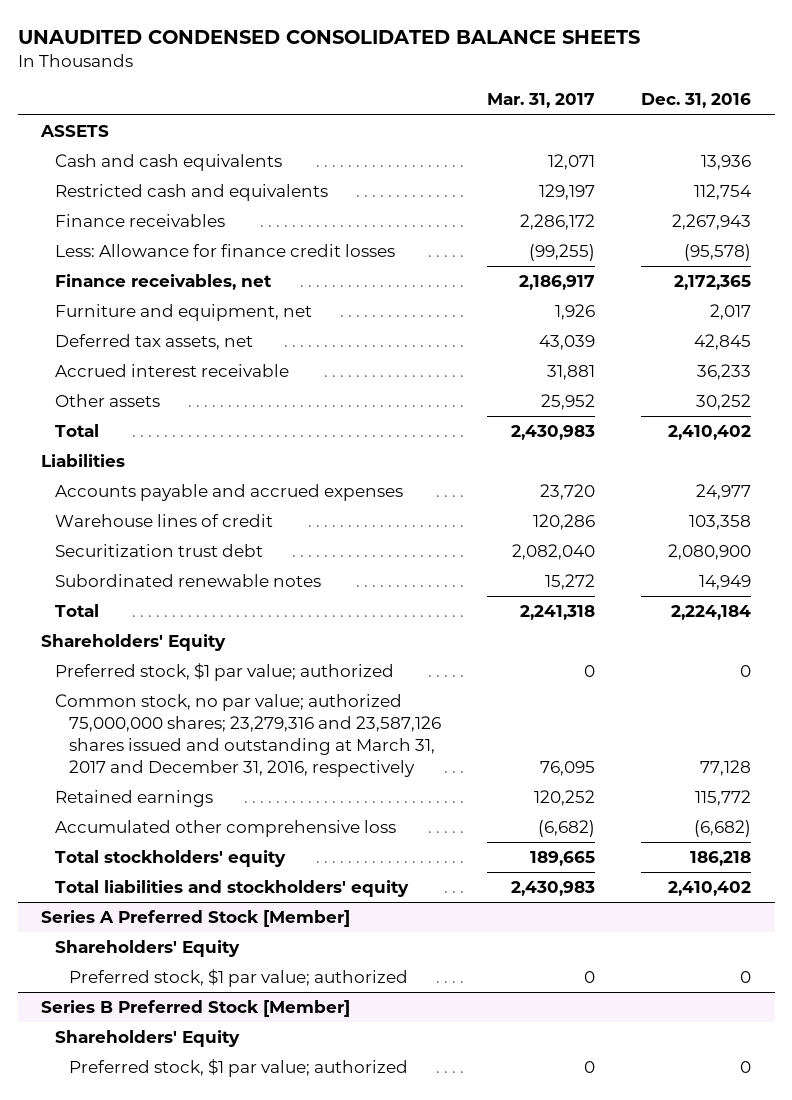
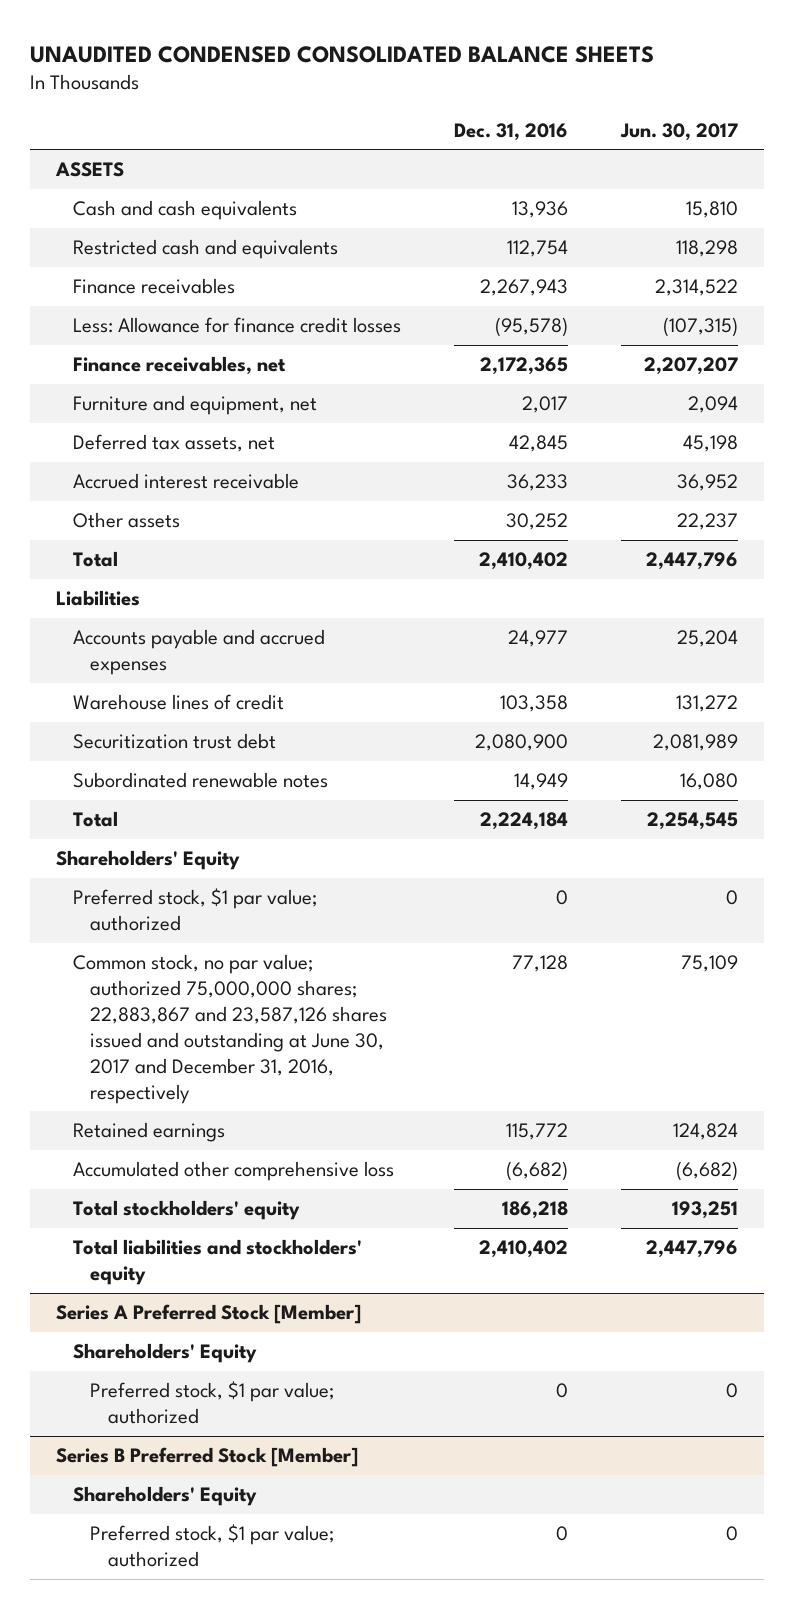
[487,93,596,109] Mar. 31, 2017 -> none
none -> [620,122,739,141] Jun. 30, 2017
[54,694,441,777] Common stock, no par value; authorized 75,000,000 shares; 23,279,316 and 23,587,126 shares issued and outstanding at March 31, 2017 and December 31, 2016, respectively -> [73,954,388,1104] Common stock, no par value; authorized 75,000,000 shares; 22,883,867 and 23,587,126 shares issued and outstanding at June 30, 2017 and December 31, 2016, respectively

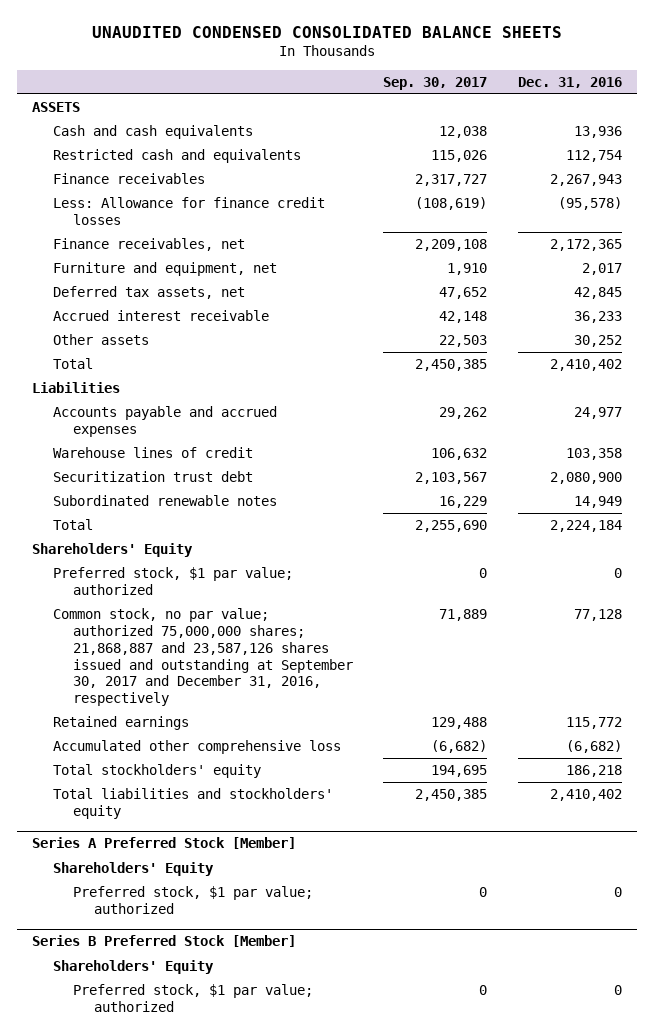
[620,122,739,141] Jun. 30, 2017 -> none
none -> [383,76,488,90] Sep. 30, 2017
[73,954,388,1104] Common stock, no par value; authorized 75,000,000 shares; 22,883,867 and 23,587,126 shares issued and outstanding at June 30, 2017 and December 31, 2016, respectively -> [52,608,354,707] Common stock, no par value; authorized 75,000,000 shares; 21,868,887 and 23,587,126 shares issued and outstanding at September 30, 2017 and December 31, 2016, respectively

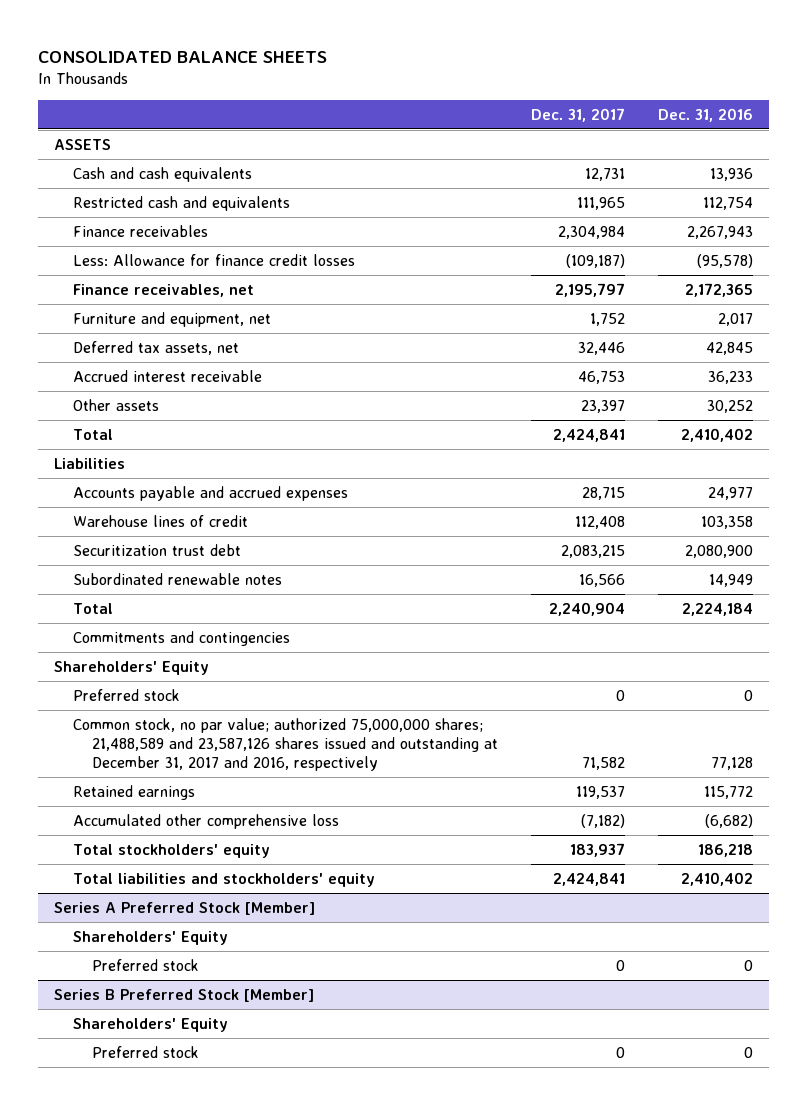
[91,25,562,38] UNAUDITED CONDENSED CONSOLIDATED BALANCE SHEETS -> [37,50,327,63] CONSOLIDATED BALANCE SHEETS
[383,76,488,90] Sep. 30, 2017 -> none
none -> [531,107,626,122] Dec. 31, 2017
none -> [73,630,291,646] Commitments and contingencies
[52,567,293,595] Preferred stock, $1 par value; authorized -> [73,688,181,701] Preferred stock
[52,608,354,707] Common stock, no par value; authorized 75,000,000 shares; 21,868,887 and 23,587,126 shares issued and outstanding at September 30, 2017 and December 31, 2016, respectively -> [73,717,499,771] Common stock, no par value; authorized 75,000,000 shares; 21,488,589 and 23,587,126 shares issued and outstanding at December 31, 2017 and 2016, respectively
[73,886,314,914] Preferred stock, $1 par value; authorized -> [92,958,200,971] Preferred stock
[73,984,314,1012] Preferred stock, $1 par value; authorized -> [92,1045,200,1058] Preferred stock

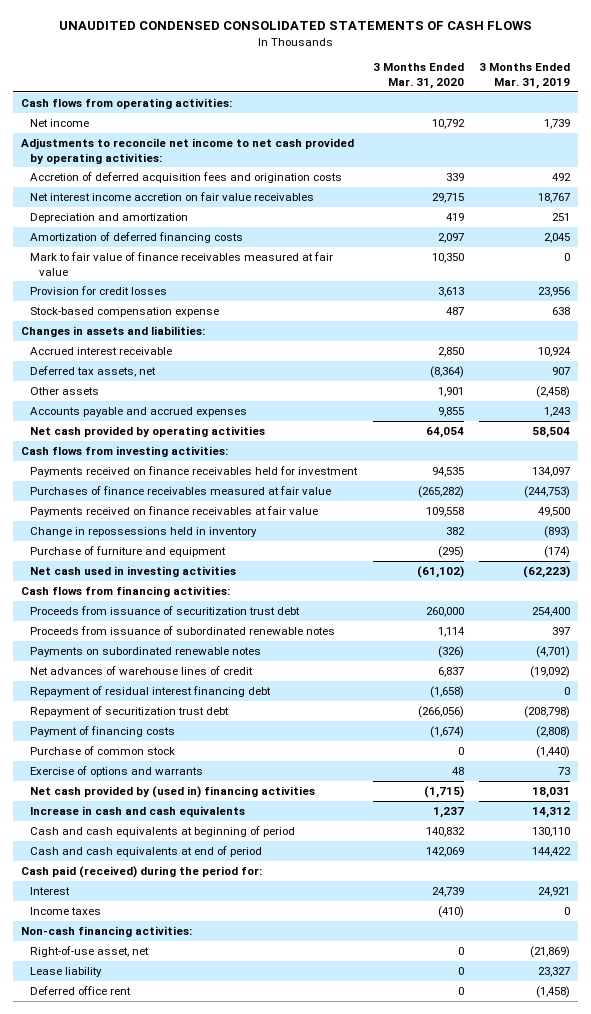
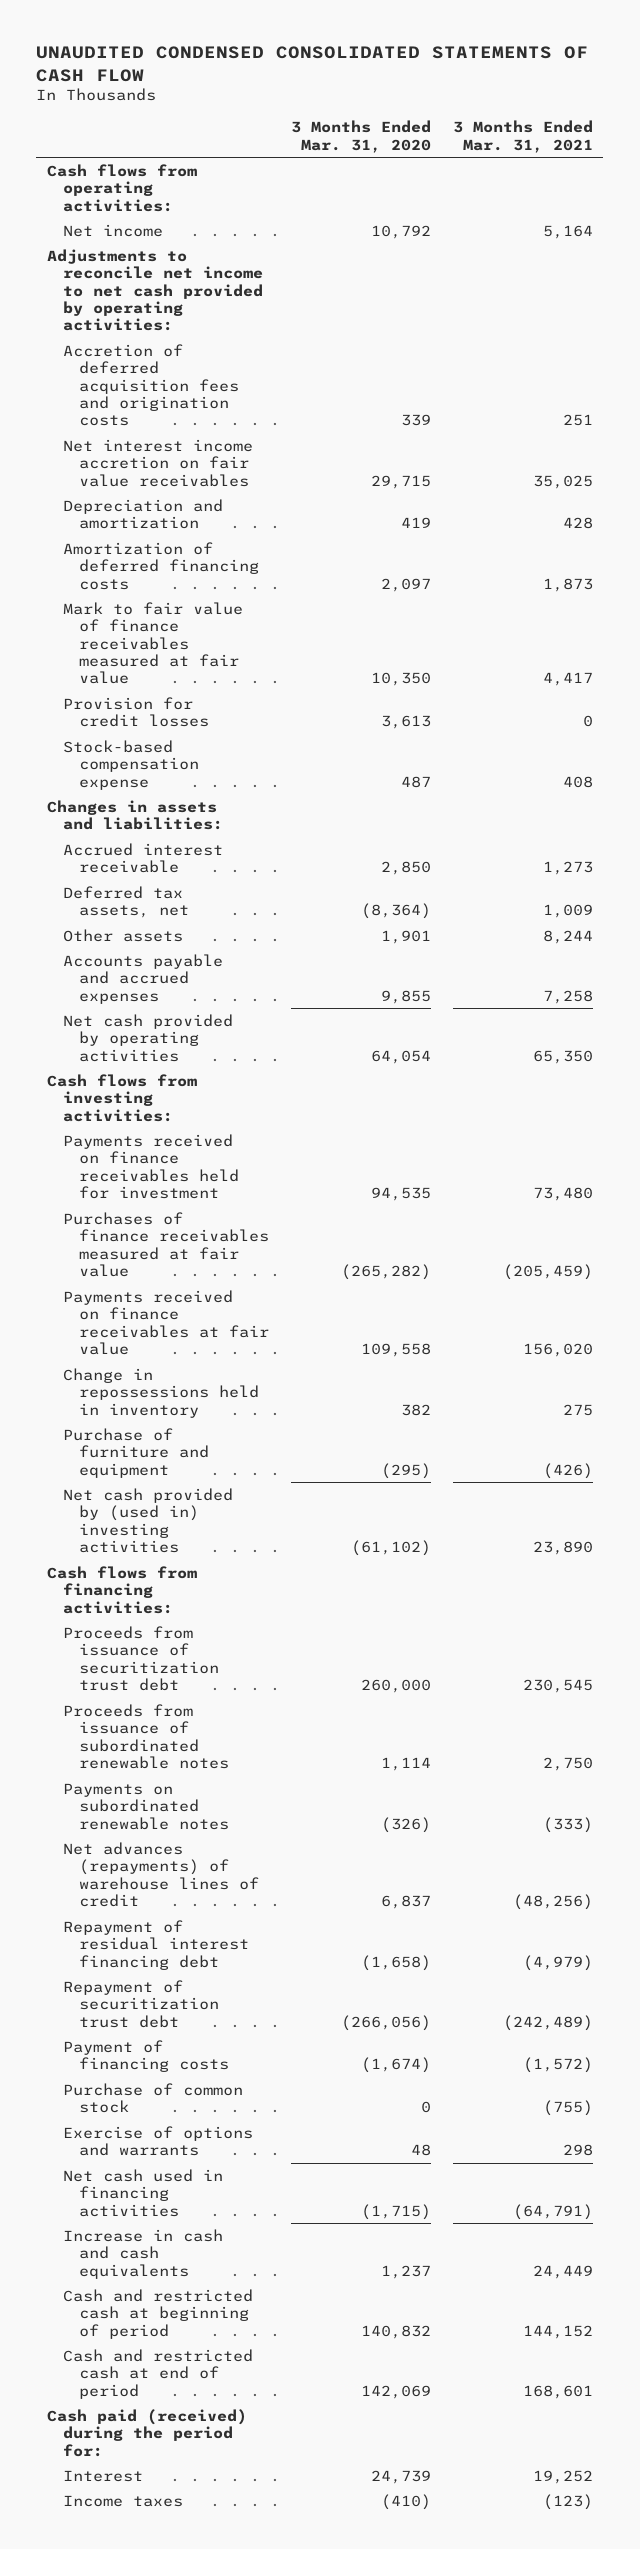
[58,21,532,31] UNAUDITED CONDENSED CONSOLIDATED STATEMENTS OF CASH FLOWS -> [36,46,589,82] UNAUDITED CONDENSED CONSOLIDATED STATEMENTS OF CASH FLOW
[479,63,571,89] 3 Months Ended Mar. 31, 2019 -> none
none -> [452,120,593,153] 3 Months Ended Mar. 31, 2021
[29,565,236,577] Net cash used in investing activities -> [63,1487,234,1553] Net cash provided by (used in) investing activities
[29,665,253,675] Net advances of warehouse lines of credit -> [63,1841,259,1907] Net advances (repayments) of warehouse lines of credit
[29,785,315,798] Net cash provided by (used in) financing activities -> [63,2168,224,2217] Net cash used in financing activities
[29,825,295,837] Cash and cash equivalents at beginning of period -> [63,2288,254,2339] Cash and restricted cash at beginning of period
[29,845,262,857] Cash and cash equivalents at end of period -> [63,2348,254,2399] Cash and restricted cash at end of period
[20,925,192,937] Non-cash financing activities: -> none
[29,945,149,957] Right-of-use asset, net -> none
[29,966,102,977] Lease liability -> none
[29,985,131,995] Deferred office rent -> none

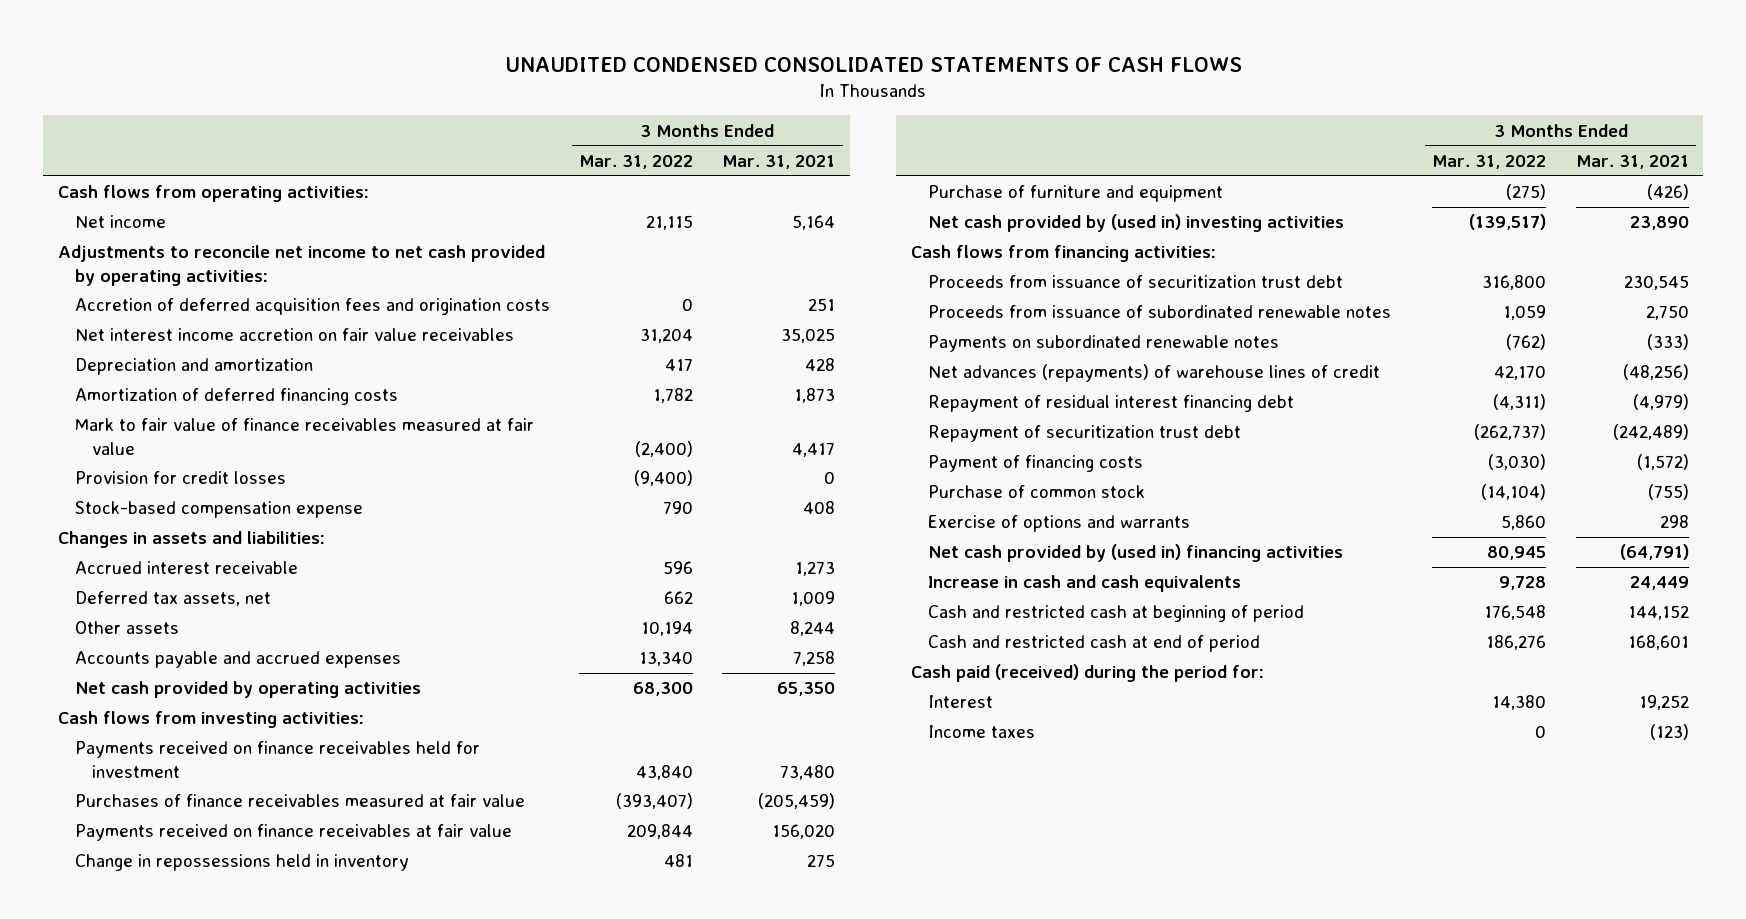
[36,46,589,82] UNAUDITED CONDENSED CONSOLIDATED STATEMENTS OF CASH FLOW -> [505,56,1243,72] UNAUDITED CONDENSED CONSOLIDATED STATEMENTS OF CASH FLOWS
[290,120,431,153] 3 Months Ended Mar. 31, 2020 -> none
none -> [579,154,694,169] Mar. 31, 2022
[63,2168,224,2217] Net cash used in financing activities -> [928,544,1344,563] Net cash provided by (used in) financing activities

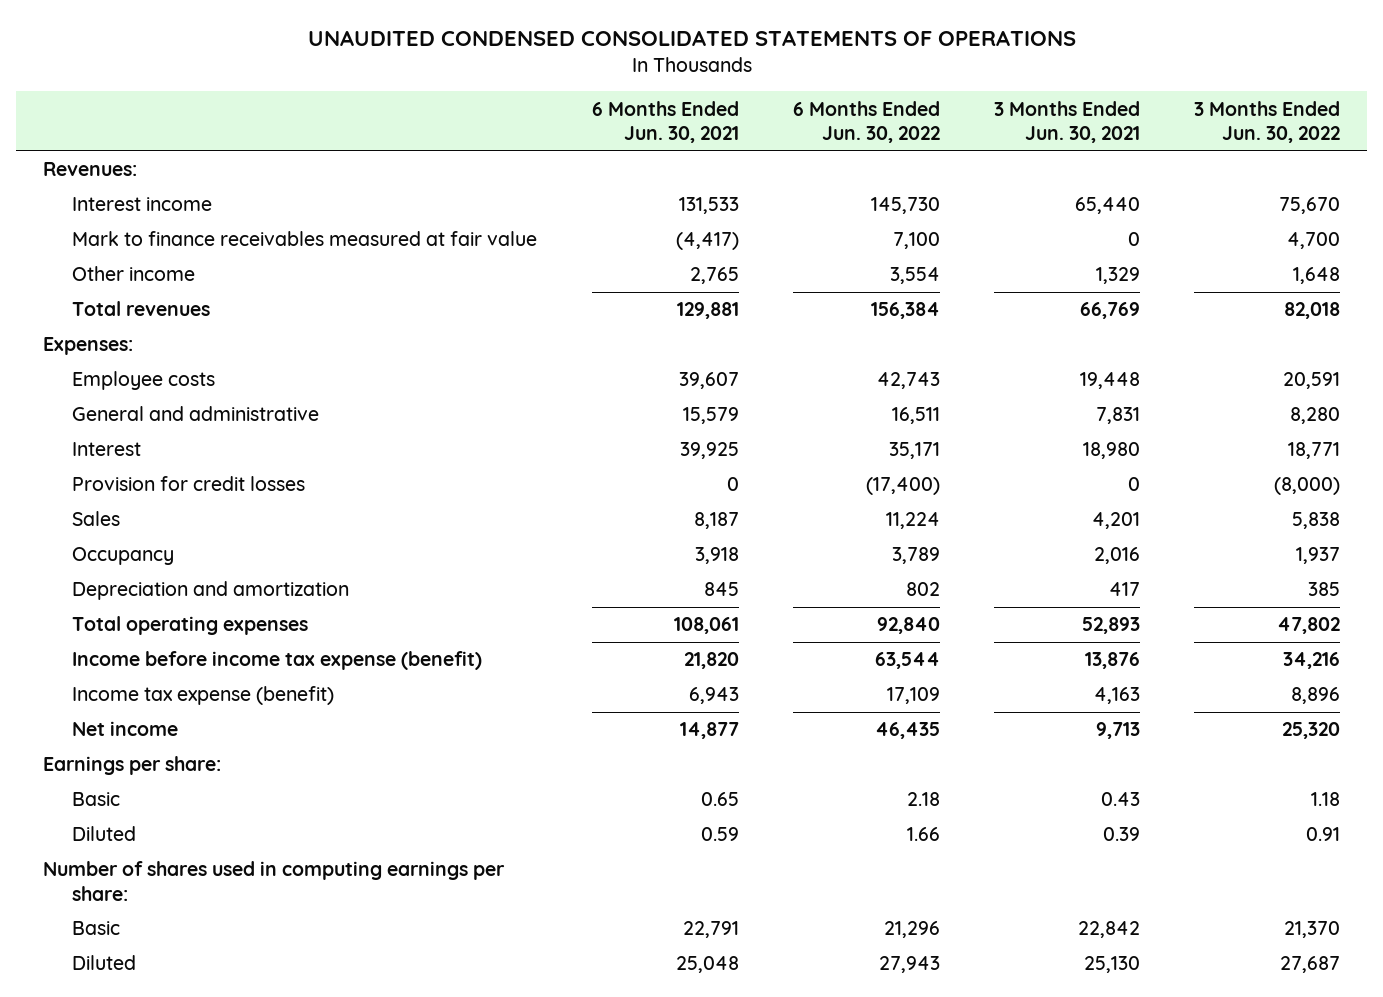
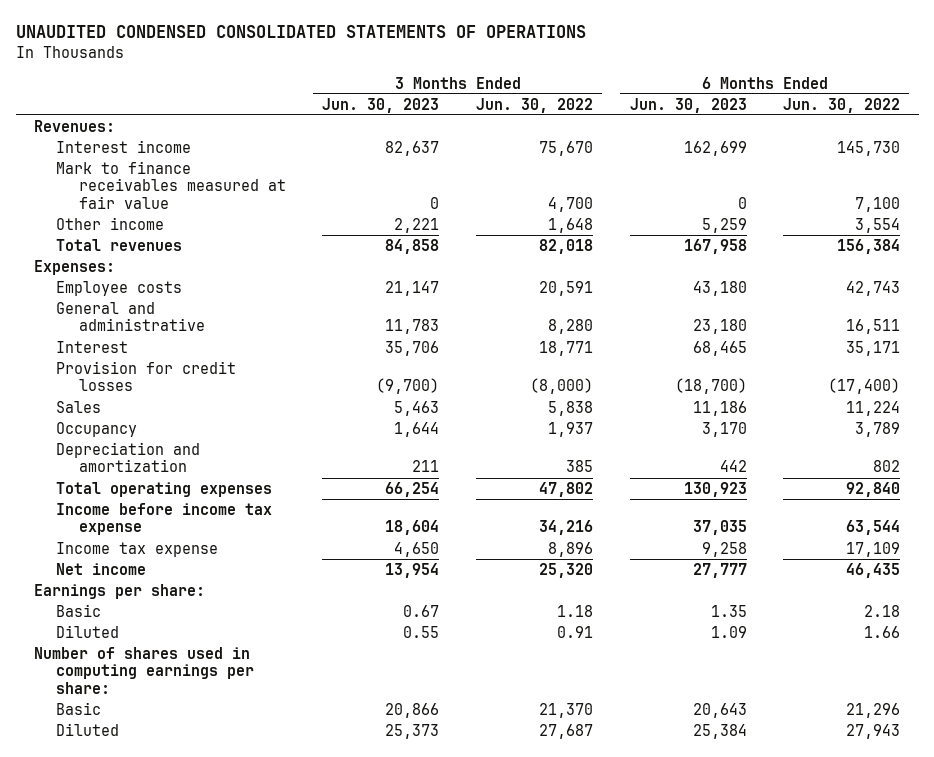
[591,100,739,143] 6 Months Ended Jun. 30, 2021 -> none
[994,100,1141,143] 3 Months Ended Jun. 30, 2021 -> none
none -> [322,97,440,113] Jun. 30, 2023
none -> [629,97,747,113] Jun. 30, 2023
[72,651,483,671] Income before income tax expense (benefit) -> [56,502,273,536] Income before income tax expense
[72,686,335,706] Income tax expense (benefit) -> [56,541,219,557] Income tax expense

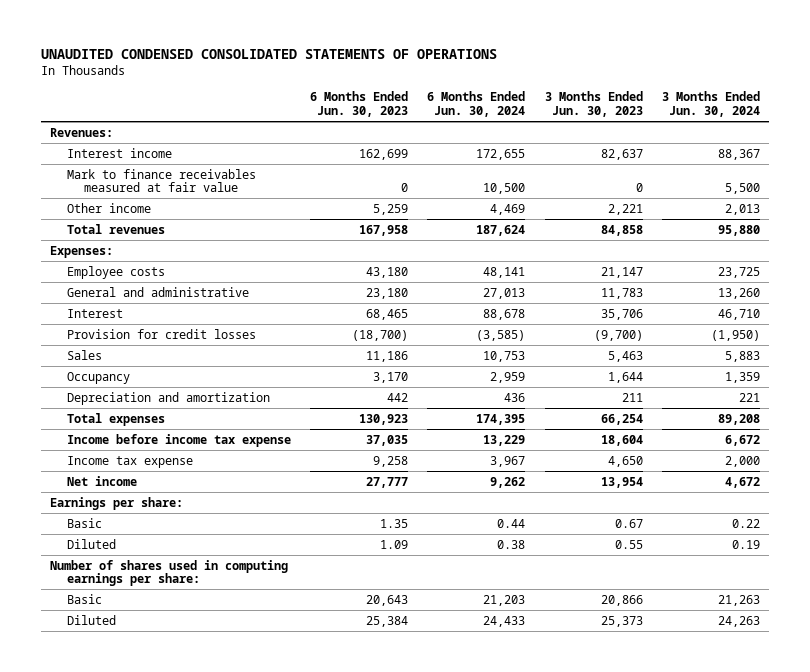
[475,97,593,113] Jun. 30, 2022 -> none
[783,97,901,113] Jun. 30, 2022 -> none
none -> [427,91,526,117] 6 Months Ended Jun. 30, 2024
none -> [661,91,760,117] 3 Months Ended Jun. 30, 2024
[56,481,273,497] Total operating expenses -> [67,412,166,426] Total expenses

